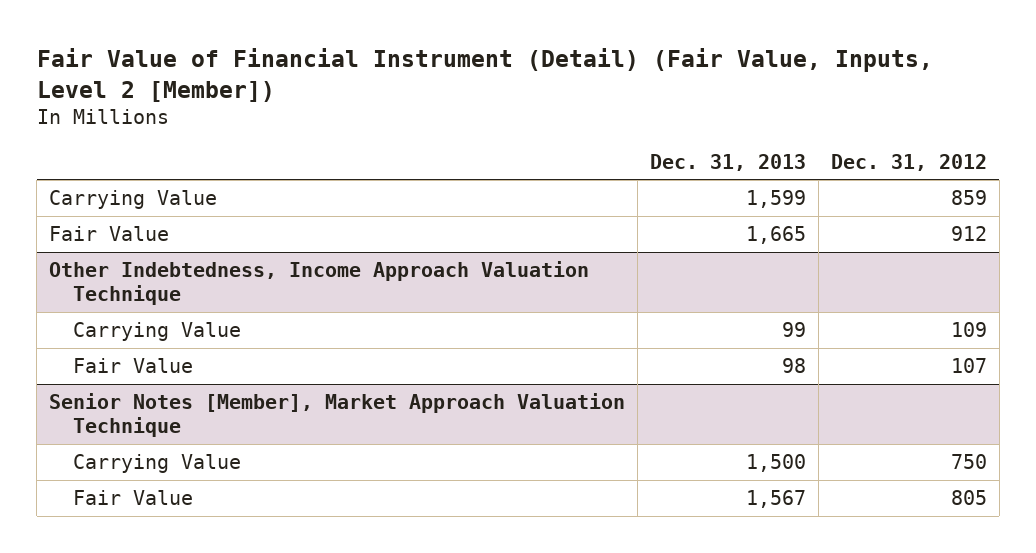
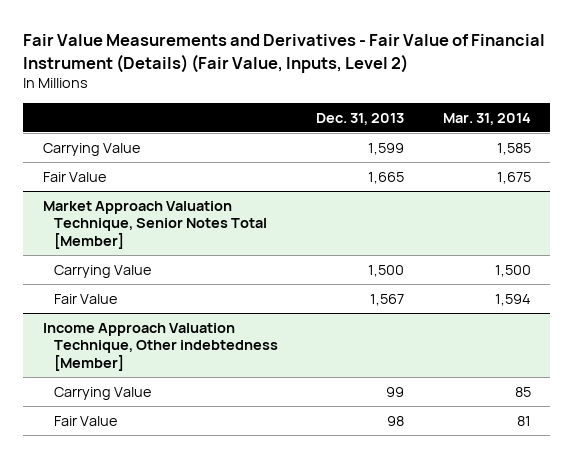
[36,48,933,102] Fair Value of Financial Instrument (Detail) (Fair Value, Inputs, Level 2 [Member]) -> [23,34,546,73] Fair Value Measurements and Derivatives - Fair Value of Financial Instrument (Details) (Fair Value, Inputs, Level 2)
[830,153,987,171] Dec. 31, 2012 -> none
none -> [442,112,531,125] Mar. 31, 2014
[49,261,590,306] Other Indebtedness, Income Approach Valuation Technique -> none
[73,322,242,342] Carrying Value -> none
[73,358,194,374] Fair Value -> none
[49,393,626,438] Senior Notes [Member], Market Approach Valuation Technique -> [42,200,268,250] Market Approach Valuation Technique, Senior Notes Total [Member]
none -> [42,322,279,372] Income Approach Valuation Technique, Other indebtedness [Member]
none -> [54,386,152,400] Carrying Value
none -> [54,415,118,426] Fair Value

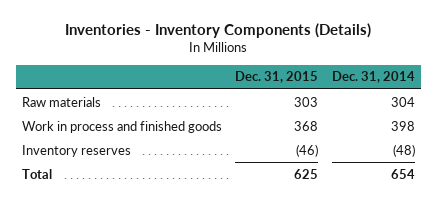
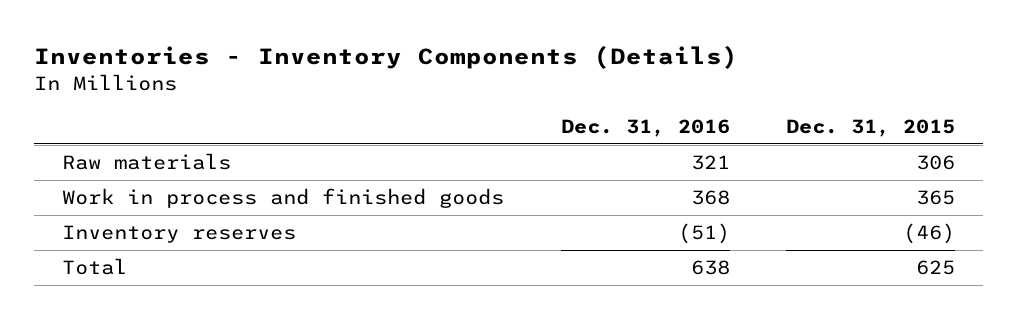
[331,71,415,84] Dec. 31, 2014 -> none
none -> [560,119,730,138] Dec. 31, 2016
[294,96,319,107] 303 -> [916,155,956,171] 306
[294,120,319,131] 368 -> [916,190,956,206] 365

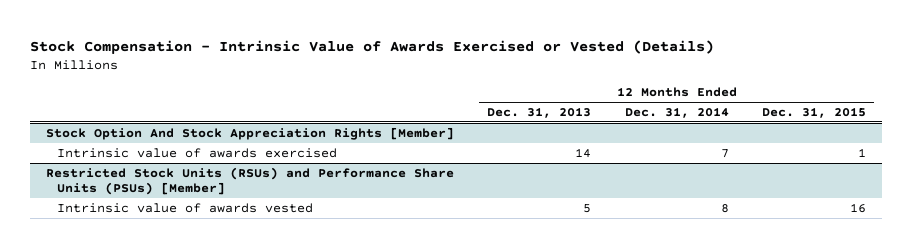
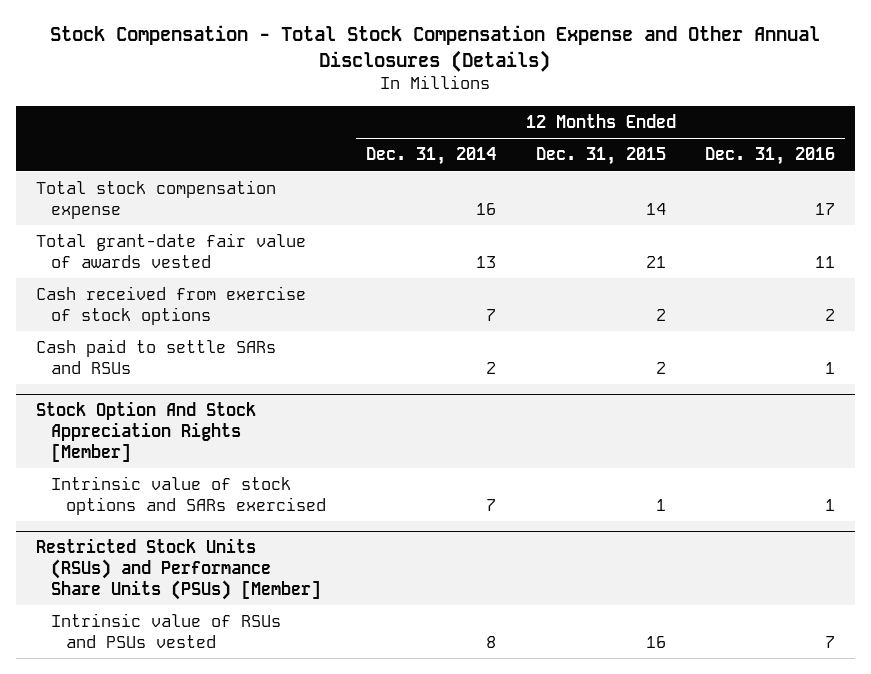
[29,39,714,54] Stock Compensation - Intrinsic Value of Awards Exercised or Vested (Details) -> [50,25,821,73] Stock Compensation - Total Stock Compensation Expense and Other Annual Disclosures (Details)
[487,107,592,119] Dec. 31, 2013 -> none
none -> [705,147,836,166] Dec. 31, 2016
none -> [35,179,276,219] Total stock compensation expense
none -> [35,232,306,268] Total grant-date fair value of awards vested
none -> [35,285,306,325] Cash received from exercise of stock options
none -> [35,338,276,374] Cash paid to settle SARs and RSUs
[56,147,337,158] Intrinsic value of awards exercised -> [50,475,327,515] Intrinsic value of stock options and SARs exercised
[56,202,313,213] Intrinsic value of awards vested -> [50,612,281,648] Intrinsic value of RSUs and PSUs vested

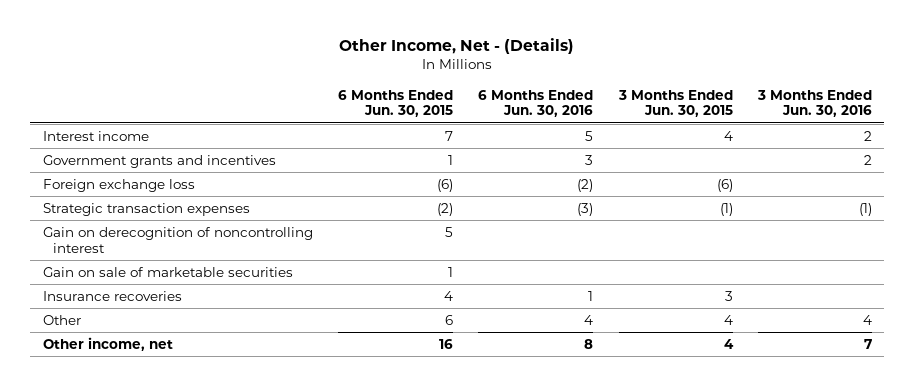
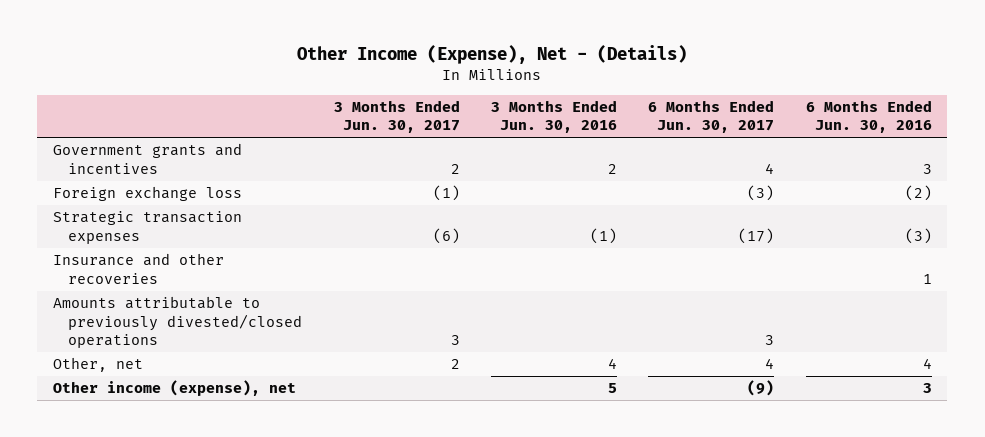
[339,38,575,55] Other Income, Net - (Details) -> [297,45,688,65] Other Income (Expense), Net - (Details)
[338,89,454,118] 6 Months Ended Jun. 30, 2015 -> none
[617,89,733,118] 3 Months Ended Jun. 30, 2015 -> none
none -> [333,100,460,134] 3 Months Ended Jun. 30, 2017
none -> [648,100,775,134] 6 Months Ended Jun. 30, 2017
[42,130,149,141] Interest income -> none
[42,226,313,253] Gain on derecognition of noncontrolling interest -> none
[42,266,293,277] Gain on sale of marketable securities -> none
[42,290,182,301] Insurance recoveries -> [53,253,225,284] Insurance and other recoveries
none -> [53,296,303,349] Amounts attributable to previously divested/closed operations
[42,314,81,325] Other -> [53,357,144,373] Other, net
[42,336,173,351] Other income, net -> [53,380,297,397] Other income (expense), net
[584,338,594,349] 8 -> [922,383,932,394] 3
[863,338,872,349] 7 -> [608,383,618,394] 5

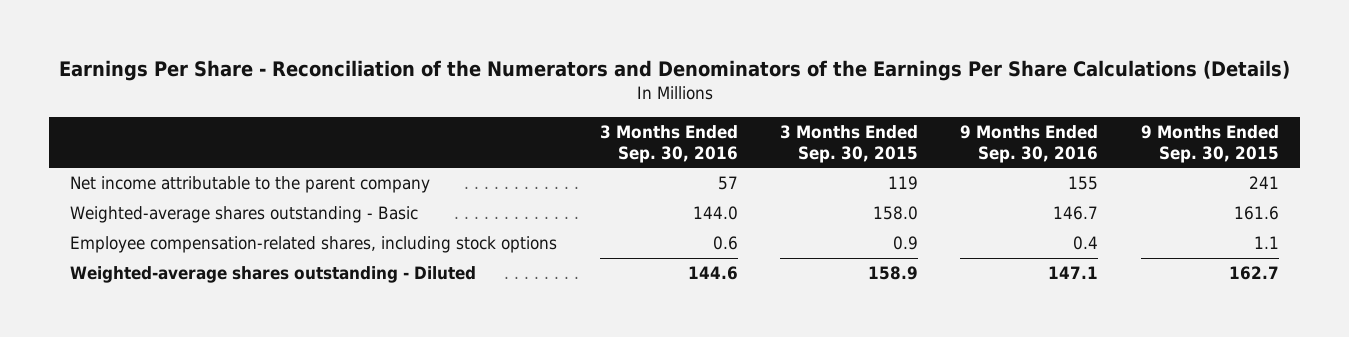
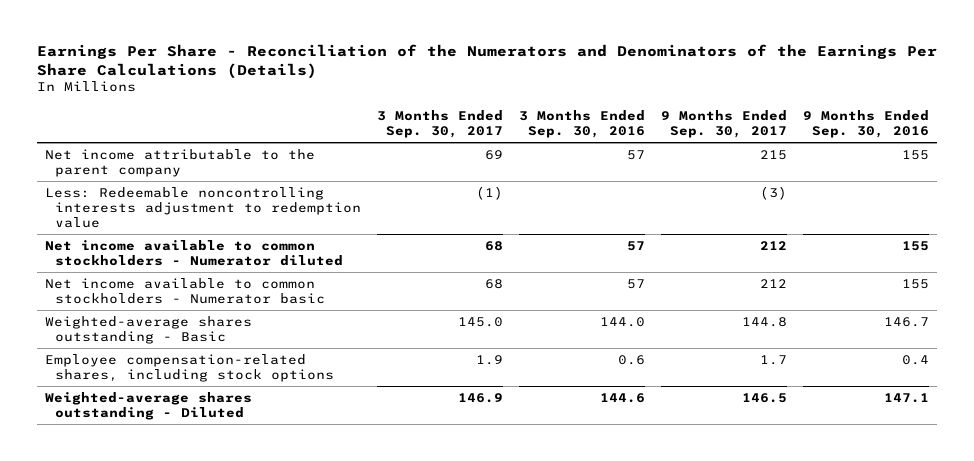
[780,124,919,163] 3 Months Ended Sep. 30, 2015 -> none
[1140,124,1279,163] 9 Months Ended Sep. 30, 2015 -> none
none -> [377,109,504,138] 3 Months Ended Sep. 30, 2017
none -> [660,109,787,138] 9 Months Ended Sep. 30, 2017
none -> [44,187,362,228] Less: Redeemable noncontrolling interests adjustment to redemption value
none -> [44,240,344,266] Net income available to common stockholders - Numerator diluted
none -> [44,278,326,304] Net income available to common stockholders - Numerator basic

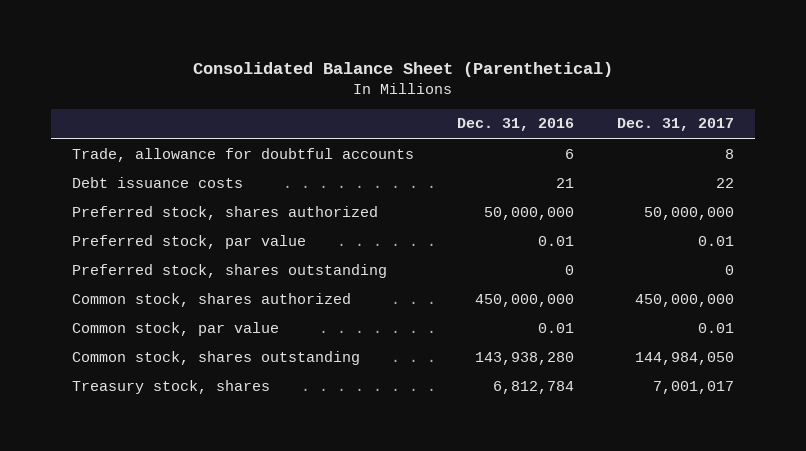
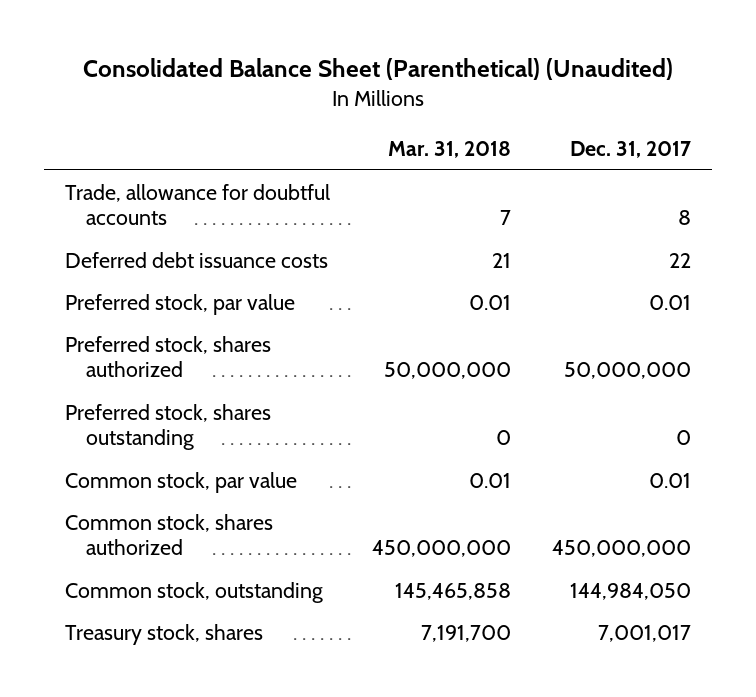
[192,61,613,77] Consolidated Balance Sheet (Parenthetical) -> [83,57,674,80] Consolidated Balance Sheet (Parenthetical) (Unaudited)
[456,118,574,132] Dec. 31, 2016 -> none
none -> [387,140,511,158] Mar. 31, 2018
[72,176,244,188] Debt issuance costs -> [64,251,328,268] Deferred debt issuance costs
[72,205,379,220] Preferred stock, shares authorized -> [64,335,271,378] Preferred stock, shares authorized
[72,292,352,307] Common stock, shares authorized -> [64,513,273,556] Common stock, shares authorized
[72,350,361,365] Common stock, shares outstanding -> [64,581,323,603] Common stock, outstanding

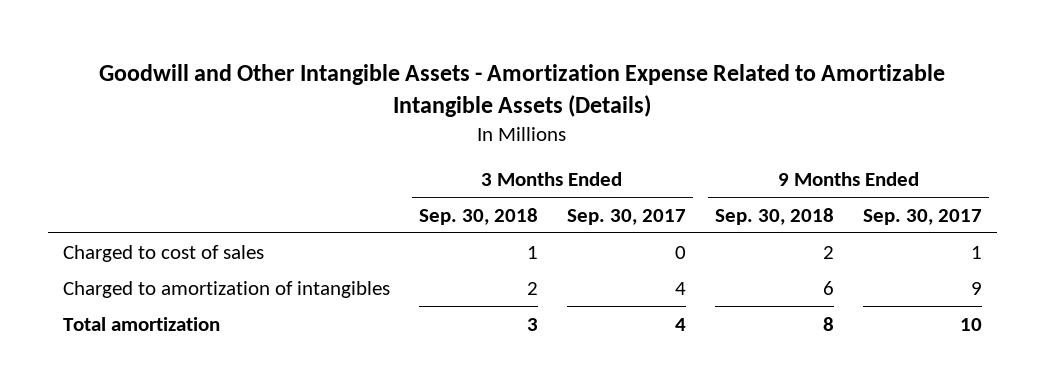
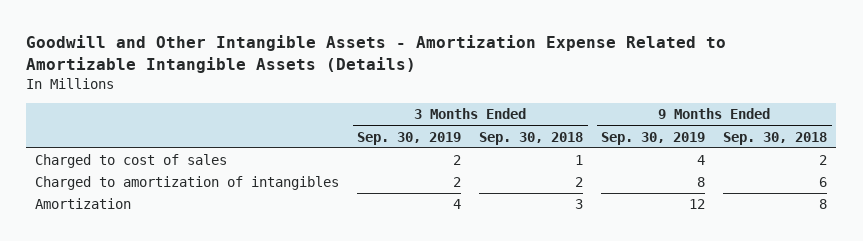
[566,208,686,225] Sep. 30, 2017 -> none
[863,208,983,225] Sep. 30, 2017 -> none
none -> [357,131,462,145] Sep. 30, 2019
none -> [601,131,706,145] Sep. 30, 2019
[62,316,220,331] Total amortization -> [35,198,132,210] Amortization

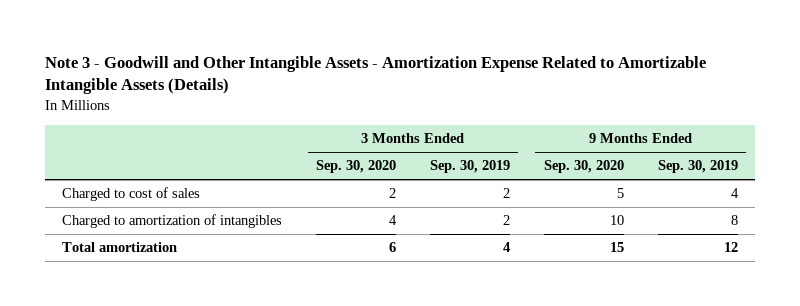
[26,35,727,73] Goodwill and Other Intangible Assets - Amortization Expense Related to Amortizable Intangible Assets (Details) -> [45,55,707,95] Note 3 - Goodwill and Other Intangible Assets - Amortization Expense Related to Amortizable Intangible Assets (Details)
[479,131,584,145] Sep. 30, 2018 -> none
[723,131,828,145] Sep. 30, 2018 -> none
none -> [316,160,397,174] Sep. 30, 2020
none -> [543,160,624,174] Sep. 30, 2020
[35,198,132,210] Amortization -> [62,242,178,253] Total amortization

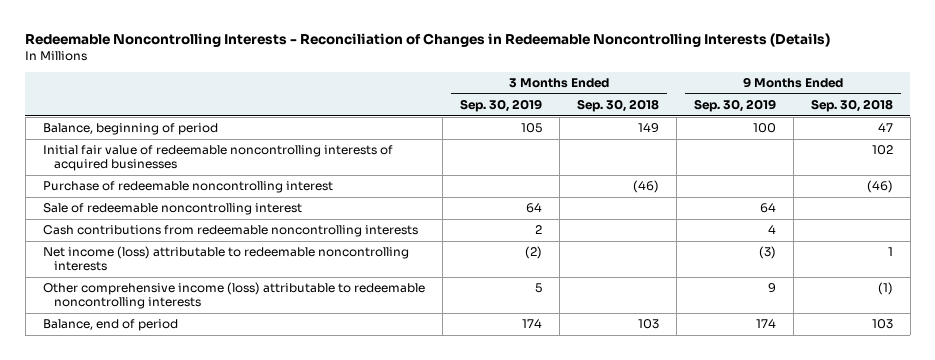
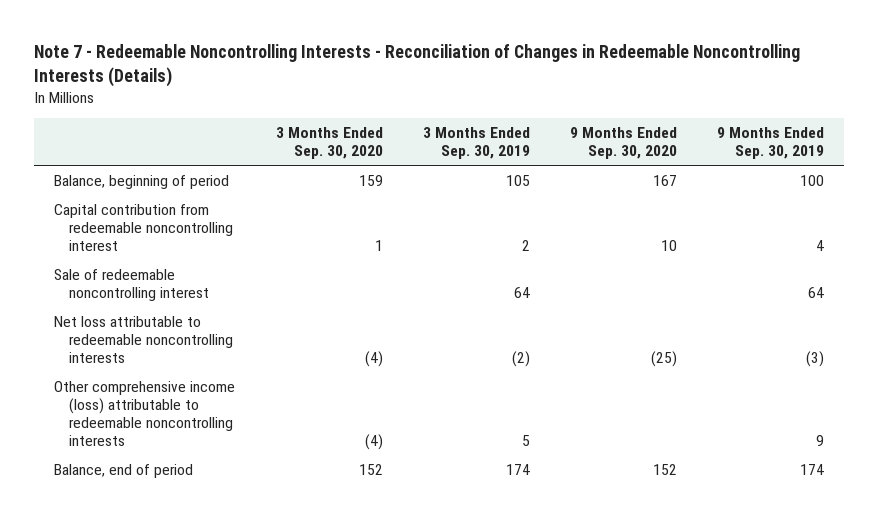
[25,32,831,47] Redeemable Noncontrolling Interests - Reconciliation of Changes in Redeemable Noncontrolling Interests (Details) -> [34,44,801,88] Note 7 - Redeemable Noncontrolling Interests - Reconciliation of Changes in Redeemable Noncontrolling Interests (Details)
[576,98,659,112] Sep. 30, 2018 -> none
[810,98,893,112] Sep. 30, 2018 -> none
none -> [275,127,383,160] 3 Months Ended Sep. 30, 2020
none -> [569,127,677,160] 9 Months Ended Sep. 30, 2020
[42,145,393,172] Initial fair value of redeemable noncontrolling interests of acquired businesses -> none
[42,181,333,194] Purchase of redeemable noncontrolling interest -> none
none -> [54,203,233,251] Capital contribution from redeemable noncontrolling interest
[42,225,418,238] Cash contributions from redeemable noncontrolling interests -> none
[42,246,409,272] Net income (loss) attributable to redeemable noncontrolling interests -> [54,315,233,363] Net loss attributable to redeemable noncontrolling interests

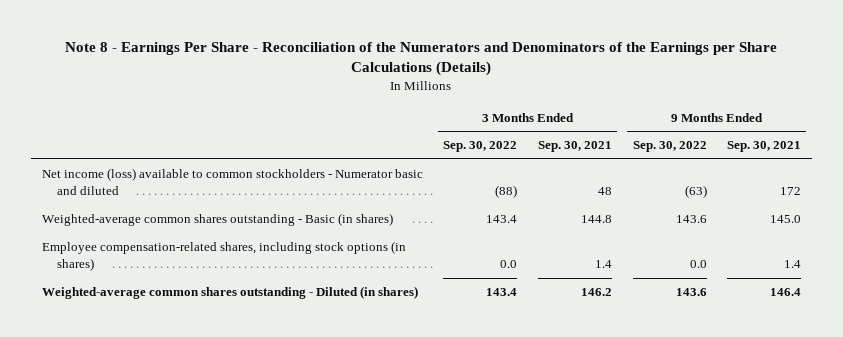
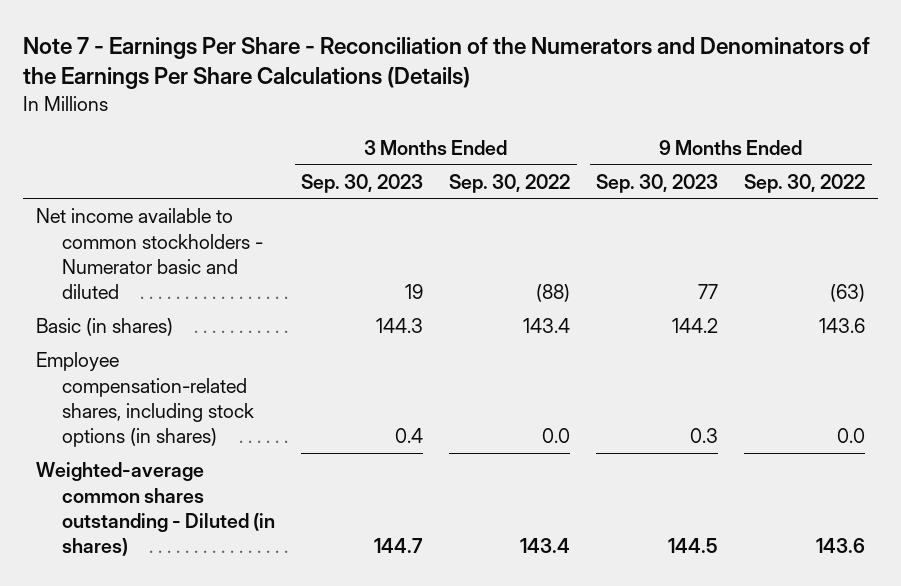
[65,41,778,77] Note 8 - Earnings Per Share - Reconciliation of the Numerators and Denominators of the Earnings per Share Calculations (Details) -> [22,36,870,90] Note 7 - Earnings Per Share - Reconciliation of the Numerators and Denominators of the Earnings Per Share Calculations (Details)
[537,141,612,153] Sep. 30, 2021 -> none
[727,141,802,153] Sep. 30, 2021 -> none
none -> [301,173,424,193] Sep. 30, 2023
none -> [596,173,719,193] Sep. 30, 2023
[41,168,423,196] Net income (loss) available to common stockholders - Numerator basic and diluted -> [35,208,264,300] Net income available to common stockholders - Numerator basic and diluted
[41,213,393,227] Weighted-average common shares outstanding - Basic (in shares) -> [35,318,173,337] Basic (in shares)

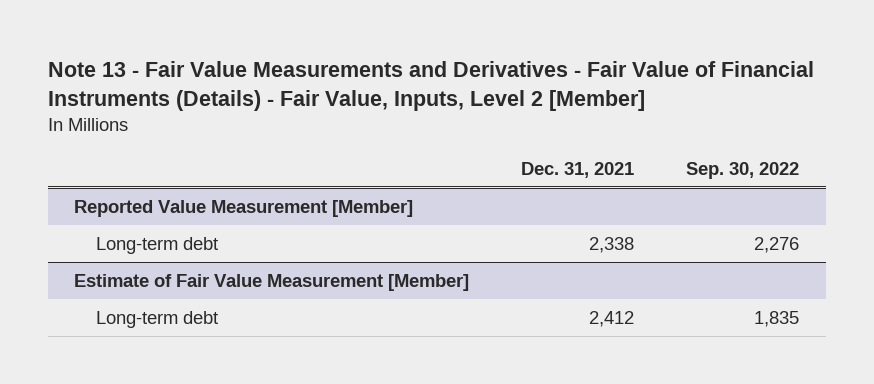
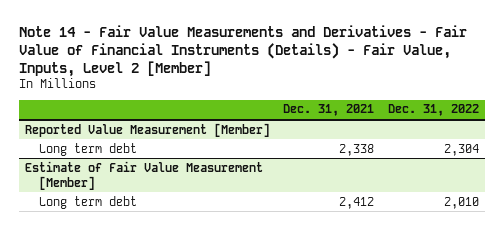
[48,61,815,111] Note 13 - Fair Value Measurements and Derivatives - Fair Value of Financial Instruments (Details) - Fair Value, Inputs, Level 2 [Member] -> [18,24,467,77] Note 14 - Fair Value Measurements and Derivatives - Fair Value of Financial Instruments (Details) - Fair Value, Inputs, Level 2 [Member]
[686,161,800,179] Sep. 30, 2022 -> none
none -> [387,104,479,117] Dec. 31, 2022
[96,236,219,254] Long-term debt -> [38,142,137,156] Long term debt
[96,310,219,328] Long-term debt -> [38,195,137,209] Long term debt

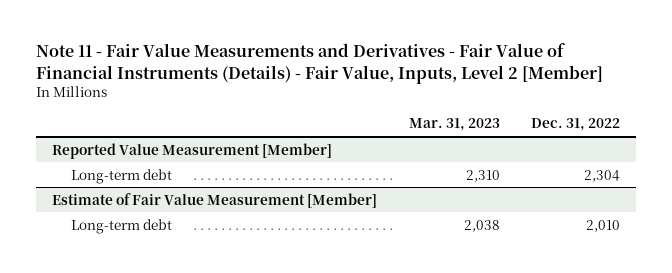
[18,24,467,77] Note 14 - Fair Value Measurements and Derivatives - Fair Value of Financial Instruments (Details) - Fair Value, Inputs, Level 2 [Member] -> [35,43,603,84] Note 11 - Fair Value Measurements and Derivatives - Fair Value of Financial Instruments (Details) - Fair Value, Inputs, Level 2 [Member]
[283,104,375,117] Dec. 31, 2021 -> none
none -> [408,118,500,132] Mar. 31, 2023
[38,142,137,156] Long term debt -> [71,168,173,184] Long-term debt
[38,195,137,209] Long term debt -> [71,218,173,234] Long-term debt

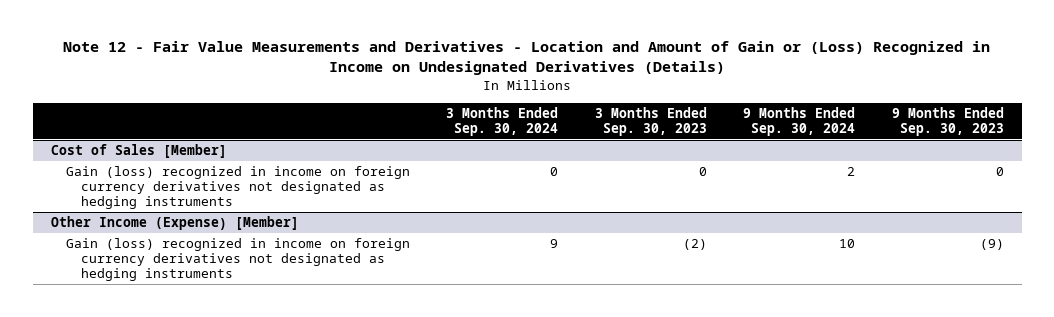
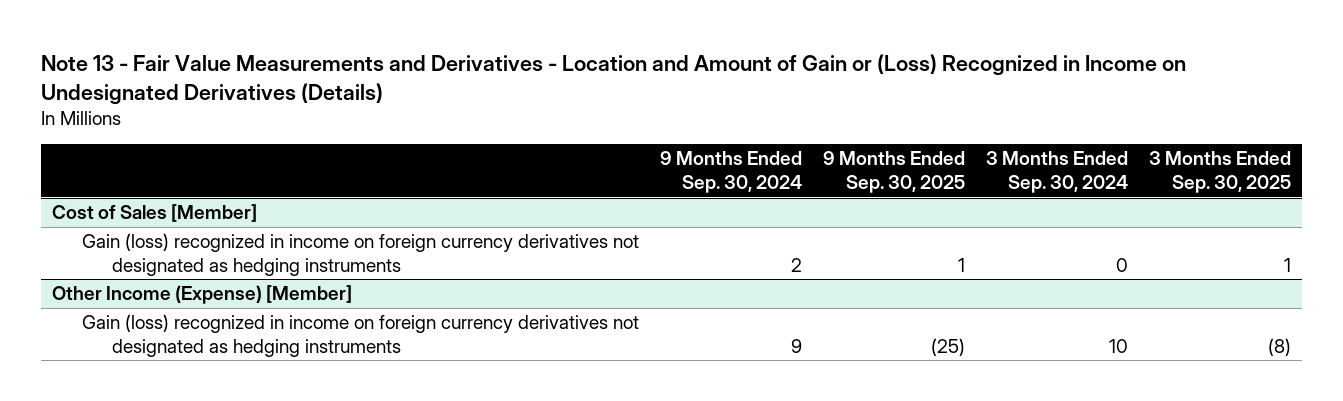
[63,41,991,76] Note 12 - Fair Value Measurements and Derivatives - Location and Amount of Gain or (Loss) Recognized in Income on Undesignated Derivatives (Details) -> [41,53,1187,106] Note 13 - Fair Value Measurements and Derivatives - Location and Amount of Gain or (Loss) Recognized in Income on Undesignated Derivatives (Details)
[594,106,707,136] 3 Months Ended Sep. 30, 2023 -> none
[891,106,1004,136] 9 Months Ended Sep. 30, 2023 -> none
none -> [823,151,966,194] 9 Months Ended Sep. 30, 2025
none -> [1149,151,1292,194] 3 Months Ended Sep. 30, 2025
[550,239,559,249] 9 -> [1109,338,1129,353] 10
[839,239,856,249] 10 -> [791,338,803,353] 9

